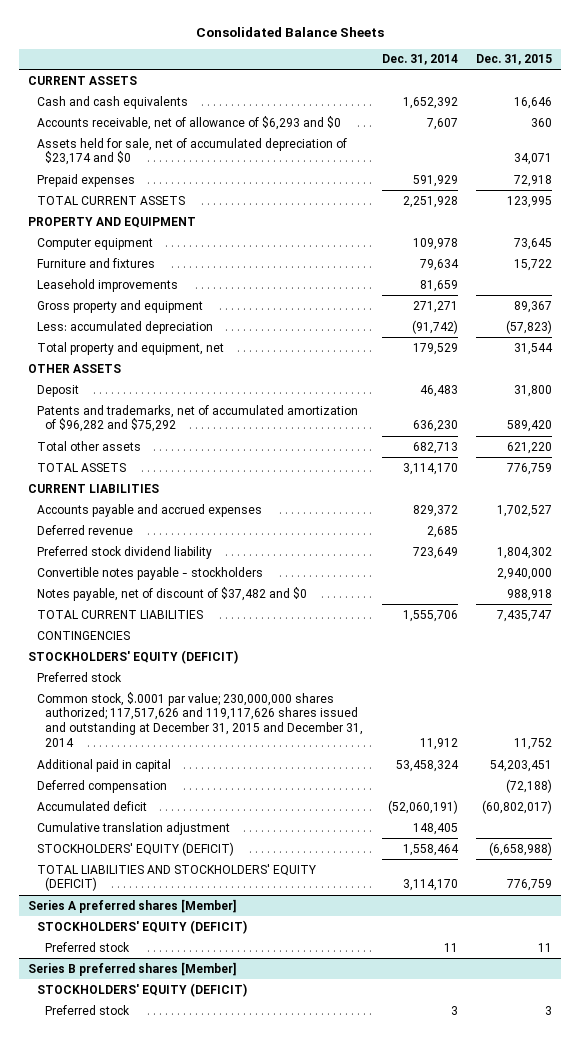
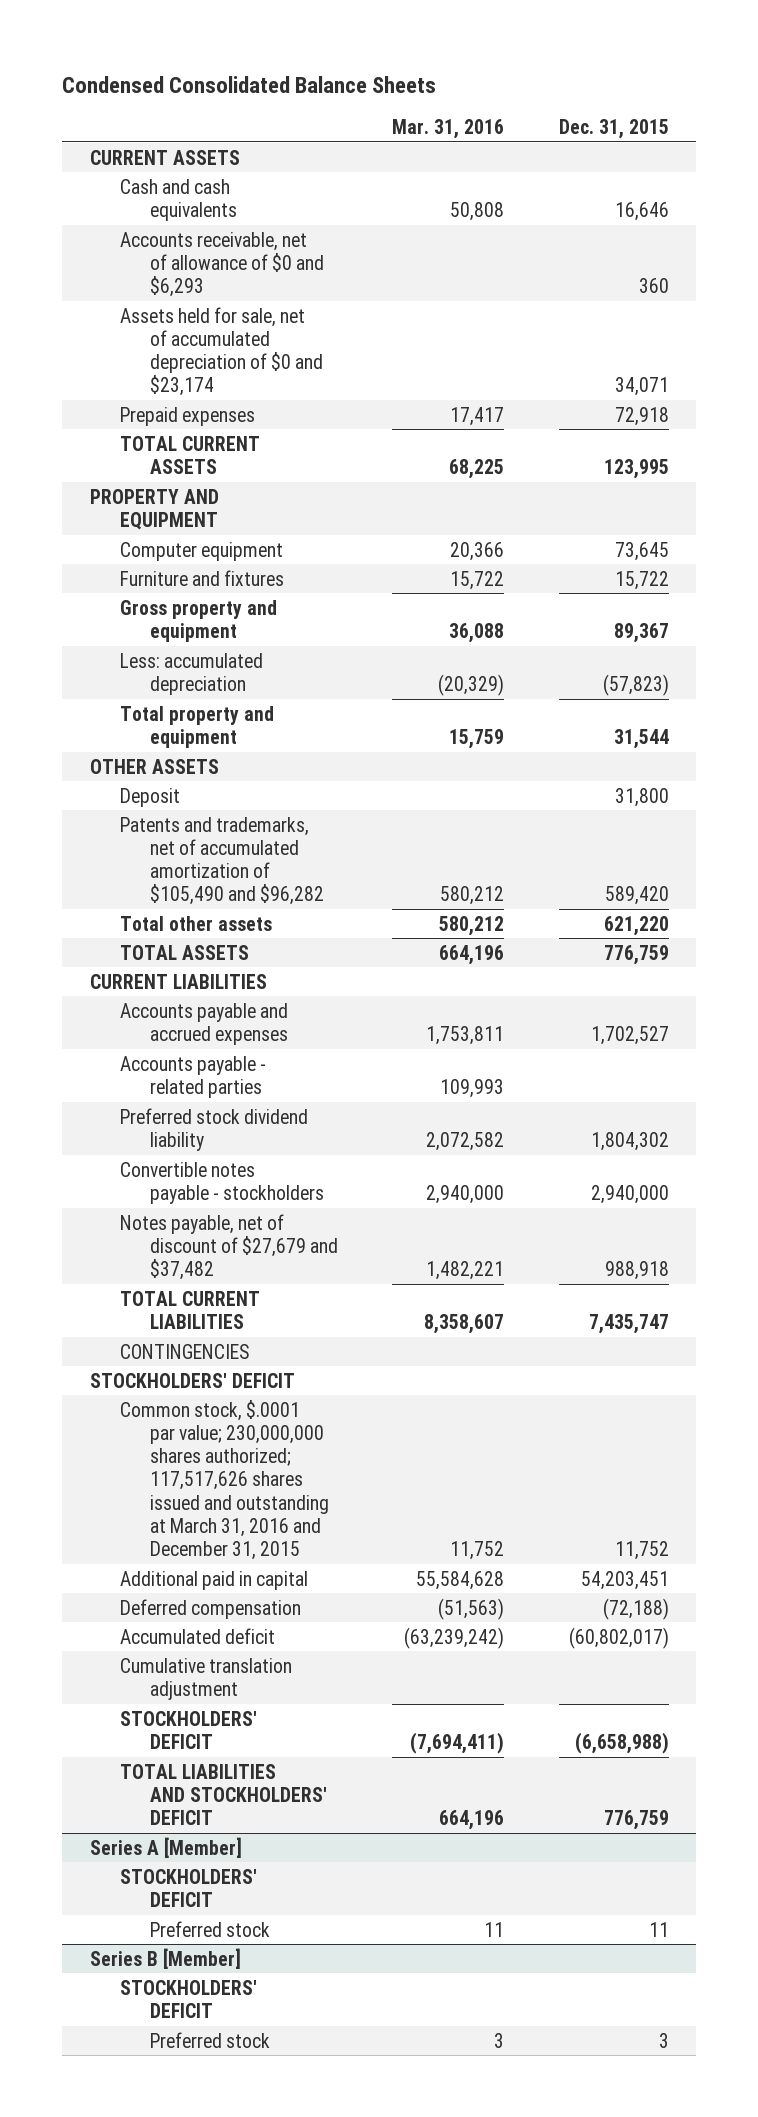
[195,27,384,38] Consolidated Balance Sheets -> [62,75,437,93] Condensed Consolidated Balance Sheets
[381,54,458,66] Dec. 31, 2014 -> none
none -> [392,119,505,140] Mar. 31, 2016
[36,115,341,130] Accounts receivable, net of allowance of $6,293 and $0 -> [119,231,324,298] Accounts receivable, net of allowance of $0 and $6,293
[36,137,347,166] Assets held for sale, net of accumulated depreciation of $23,174 and $0 -> [119,306,323,397] Assets held for sale, net of accumulated depreciation of $0 and $23,174
[36,278,178,292] Leasehold improvements -> none
[36,341,224,355] Total property and equipment, net -> [119,705,274,748] Total property and equipment
[36,404,358,433] Patents and trademarks, net of accumulated amortization of $96,282 and $75,292 -> [119,816,324,906] Patents and trademarks, net of accumulated amortization of $105,490 and $96,282
[36,524,133,535] Deferred revenue -> none
none -> [119,1055,266,1098] Accounts payable - related parties
[36,586,307,601] Notes payable, net of discount of $37,482 and $0 -> [119,1213,338,1281] Notes payable, net of discount of $27,679 and $37,482
[36,671,122,682] Preferred stock -> none
[27,649,238,664] STOCKHOLDERS' EQUITY (DEFICIT) -> [89,1372,295,1388] STOCKHOLDERS' DEFICIT
[36,691,364,748] Common stock, $.0001 par value; 230,000,000 shares authorized; 117,517,626 and 119,117,626 shares issued and outstanding at December 31, 2015 and December 31, 2014 -> [119,1399,329,1560] Common stock, $.0001 par value; 230,000,000 shares authorized; 117,517,626 shares issued and outstanding at March 31, 2016 and December 31, 2015
[36,841,234,856] STOCKHOLDERS' EQUITY (DEFICIT) -> [119,1710,257,1749] STOCKHOLDERS' DEFICIT
[36,863,316,892] TOTAL LIABILITIES AND STOCKHOLDERS' EQUITY (DEFICIT) -> [119,1763,327,1826] TOTAL LIABILITIES AND STOCKHOLDERS' DEFICIT
[27,898,237,913] Series A preferred shares [Member] -> [89,1836,242,1858] Series A [Member]
[36,919,247,934] STOCKHOLDERS' EQUITY (DEFICIT) -> [119,1868,257,1907] STOCKHOLDERS' DEFICIT
[27,961,237,976] Series B preferred shares [Member] -> [89,1947,241,1969] Series B [Member]
[36,982,247,997] STOCKHOLDERS' EQUITY (DEFICIT) -> [119,1979,257,2018] STOCKHOLDERS' DEFICIT

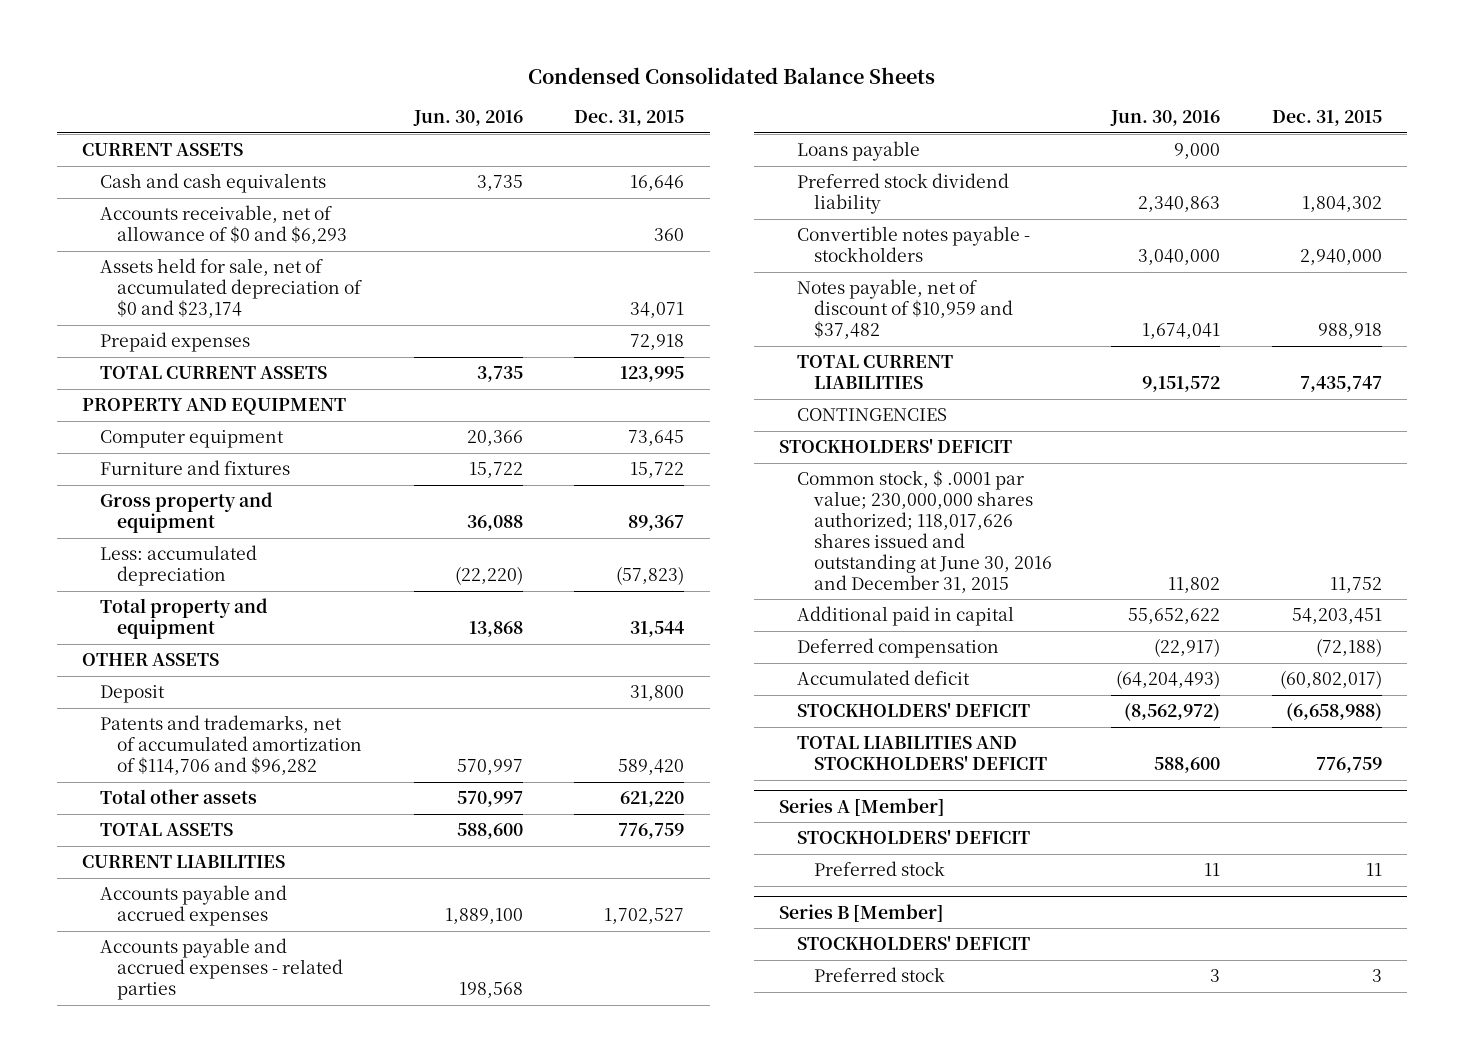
[392,119,505,140] Mar. 31, 2016 -> none
none -> [412,110,523,127] Jun. 30, 2016
[119,816,324,906] Patents and trademarks, net of accumulated amortization of $105,490 and $96,282 -> [99,715,363,775] Patents and trademarks, net of accumulated amortization of $114,706 and $96,282
[119,1055,266,1098] Accounts payable - related parties -> [99,938,344,1000] Accounts payable and accrued expenses - related parties
none -> [796,141,920,162] Loans payable
[119,1213,338,1281] Notes payable, net of discount of $27,679 and $37,482 -> [796,279,1014,339] Notes payable, net of discount of $10,959 and $37,482
[119,1399,329,1560] Common stock, $.0001 par value; 230,000,000 shares authorized; 117,517,626 shares issued and outstanding at March 31, 2016 and December 31, 2015 -> [796,470,1053,593] Common stock, $ .0001 par value; 230,000,000 shares authorized; 118,017,626 shares issued and outstanding at June 30, 2016 and December 31, 2015
[119,1657,292,1700] Cumulative translation adjustment -> none

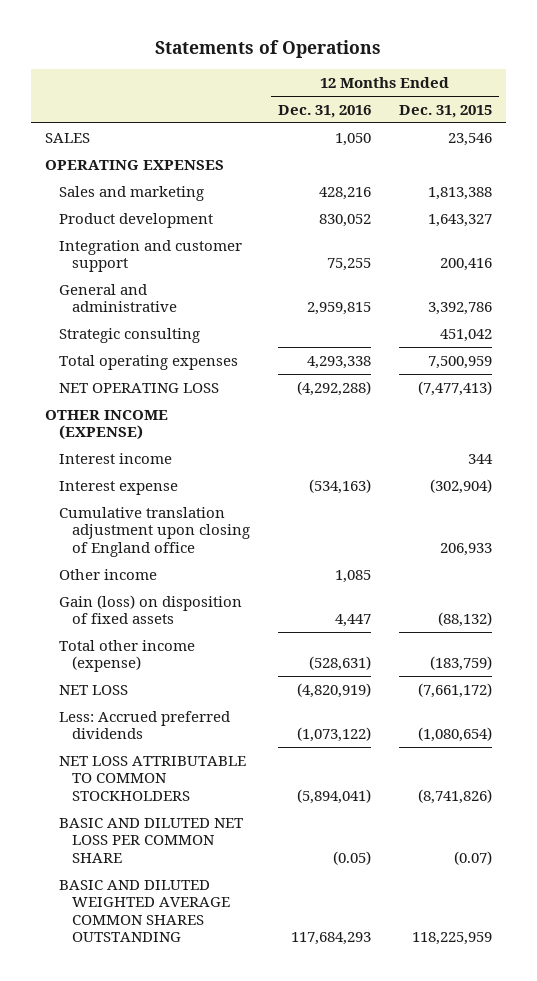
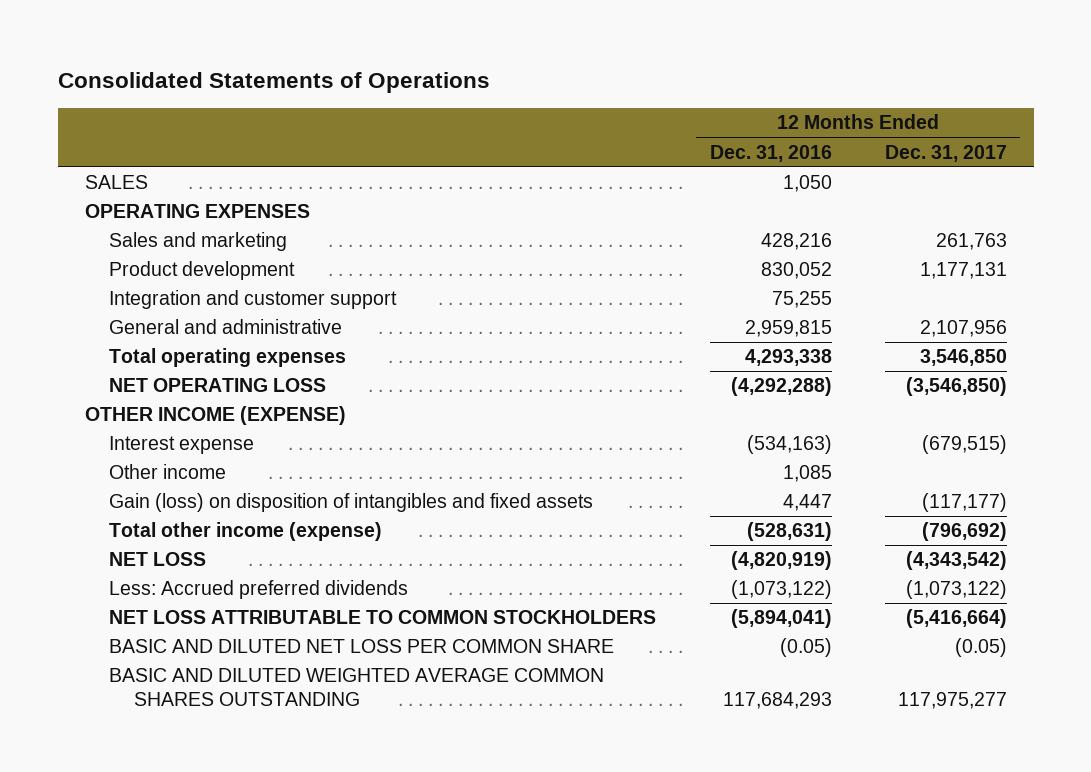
[155,40,382,59] Statements of Operations -> [57,72,490,94] Consolidated Statements of Operations
[399,104,493,118] Dec. 31, 2015 -> none
none -> [884,144,1007,162] Dec. 31, 2017
[58,327,200,343] Strategic consulting -> none
[58,452,172,464] Interest income -> none
[58,506,251,557] Cumulative translation adjustment upon closing of England office -> none
[58,594,242,625] Gain (loss) on disposition of fixed assets -> [109,493,594,513] Gain (loss) on disposition of intangibles and fixed assets

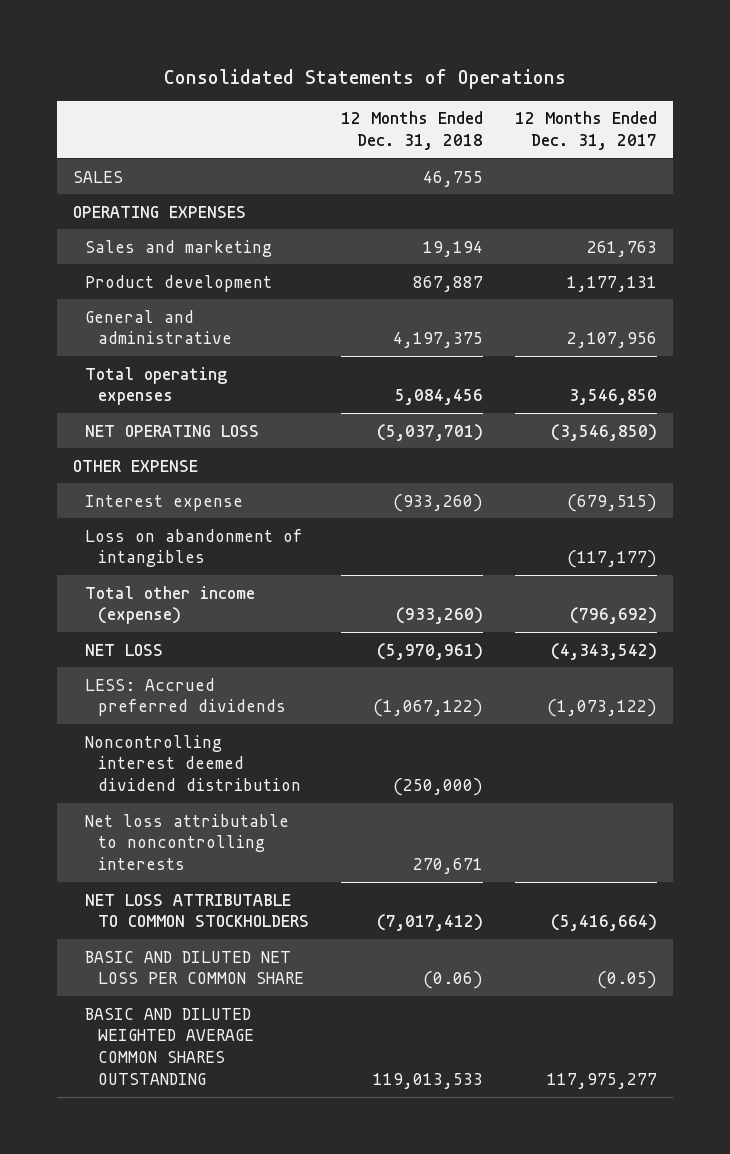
[709,144,832,162] Dec. 31, 2016 -> none
none -> [341,111,484,151] 12 Months Ended Dec. 31, 2018
[109,290,398,310] Integration and customer support -> none
[84,406,346,426] OTHER INCOME (EXPENSE) -> [72,459,198,472] OTHER EXPENSE
[109,464,227,480] Other income -> none
[109,493,594,513] Gain (loss) on disposition of intangibles and fixed assets -> [85,528,304,568] Loss on abandonment of intangibles
[109,580,409,600] Less: Accrued preferred dividends -> [85,677,286,717] LESS: Accrued preferred dividends
none -> [85,734,301,792] Noncontrolling interest deemed dividend distribution
none -> [85,813,290,871] Net loss attributable to noncontrolling interests

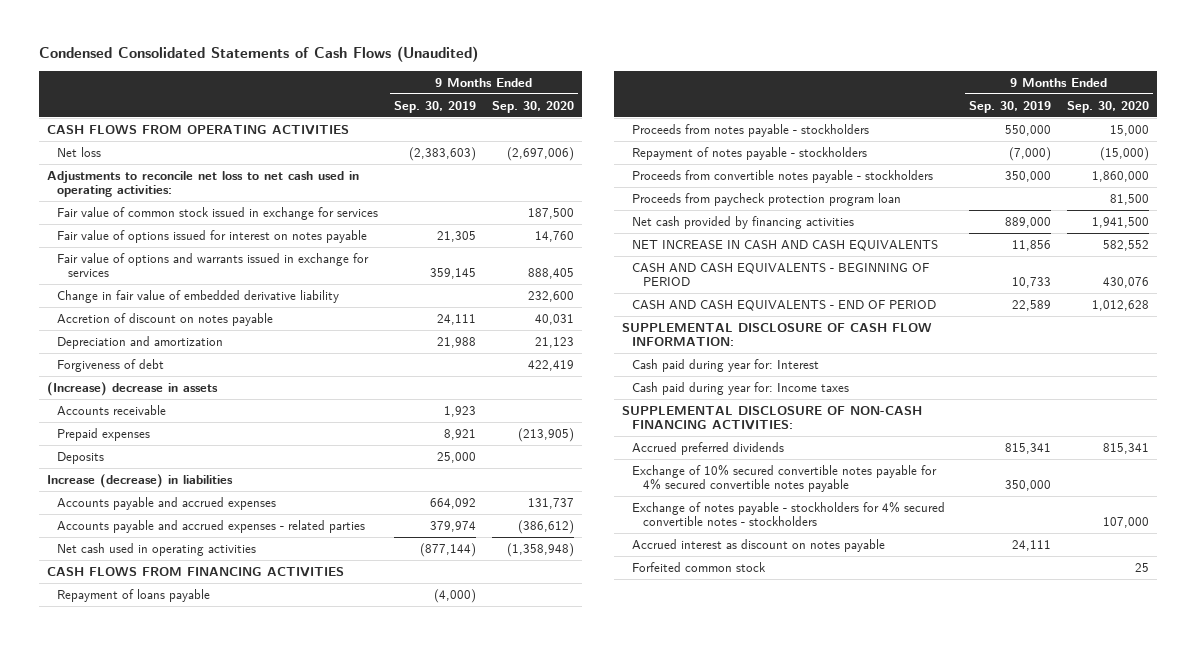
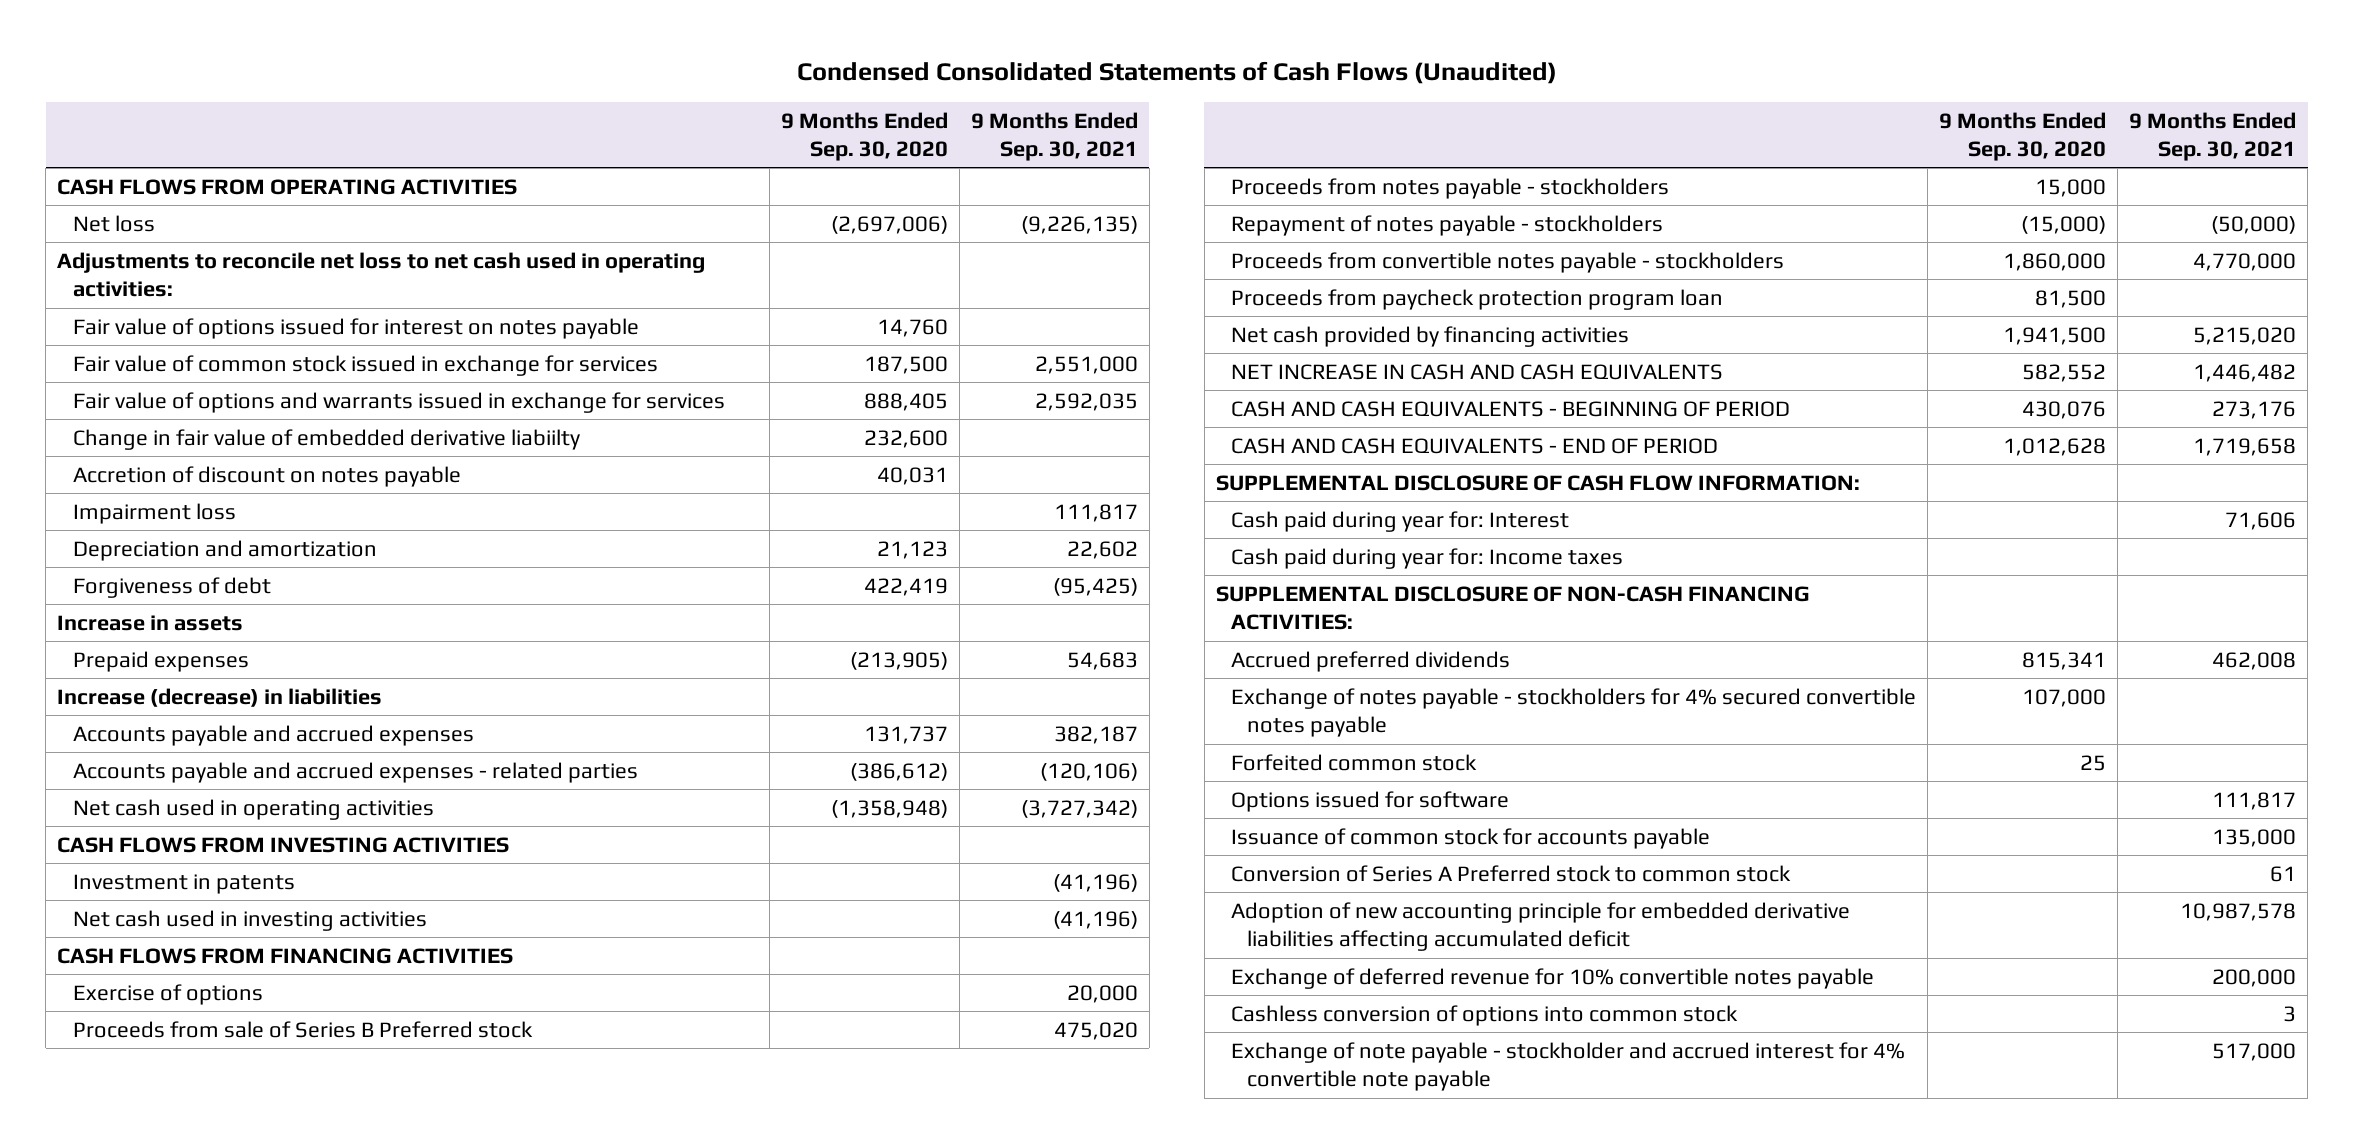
[394,100,477,113] Sep. 30, 2019 -> none
none -> [970,111,1138,161] 9 Months Ended Sep. 30, 2021
[57,206,379,220] Fair value of common stock issued in exchange for services -> [72,354,658,376] Fair value of common stock issued in exchange for services
[57,289,340,303] Change in fair value of embedded derivative liability -> [72,428,580,450] Change in fair value of embedded derivative liabiilty
none -> [72,502,236,524] Impairment loss
[57,404,167,415] Accounts receivable -> none
[46,381,218,396] (Increase) decrease in assets -> [57,614,244,631] Increase in assets
[57,451,105,464] Deposits -> none
none -> [57,836,510,853] CASH FLOWS FROM INVESTING ACTIVITIES
none -> [72,873,295,894] Investment in patents
none -> [72,909,427,931] Net cash used in investing activities
[57,588,211,602] Repayment of loans payable -> none
none -> [72,983,263,1005] Exercise of options
none -> [72,1020,533,1038] Proceeds from sale of Series B Preferred stock
[632,463,938,493] Exchange of 10% secured convertible notes payable for 4% secured convertible notes payable -> none
[632,538,886,552] Accrued interest as discount on notes payable -> none
[632,500,946,527] Exchange of notes payable - stockholders for 4% secured convertible notes - stockholders -> [1231,687,1917,738] Exchange of notes payable - stockholders for 4% secured convertible notes payable
none -> [1231,790,1510,812] Options issued for software
none -> [1231,827,1711,849] Issuance of common stock for accounts payable
none -> [1231,864,1792,882] Conversion of Series A Preferred stock to common stock
none -> [1231,901,1851,952] Adoption of new accounting principle for embedded derivative liabilities affecting accumulated deficit
none -> [1231,967,1875,989] Exchange of deferred revenue for 10% convertible notes payable
none -> [1231,1004,1739,1026] Cashless conversion of options into common stock
none -> [1231,1041,1906,1092] Exchange of note payable - stockholder and accrued interest for 4% convertible note payable

